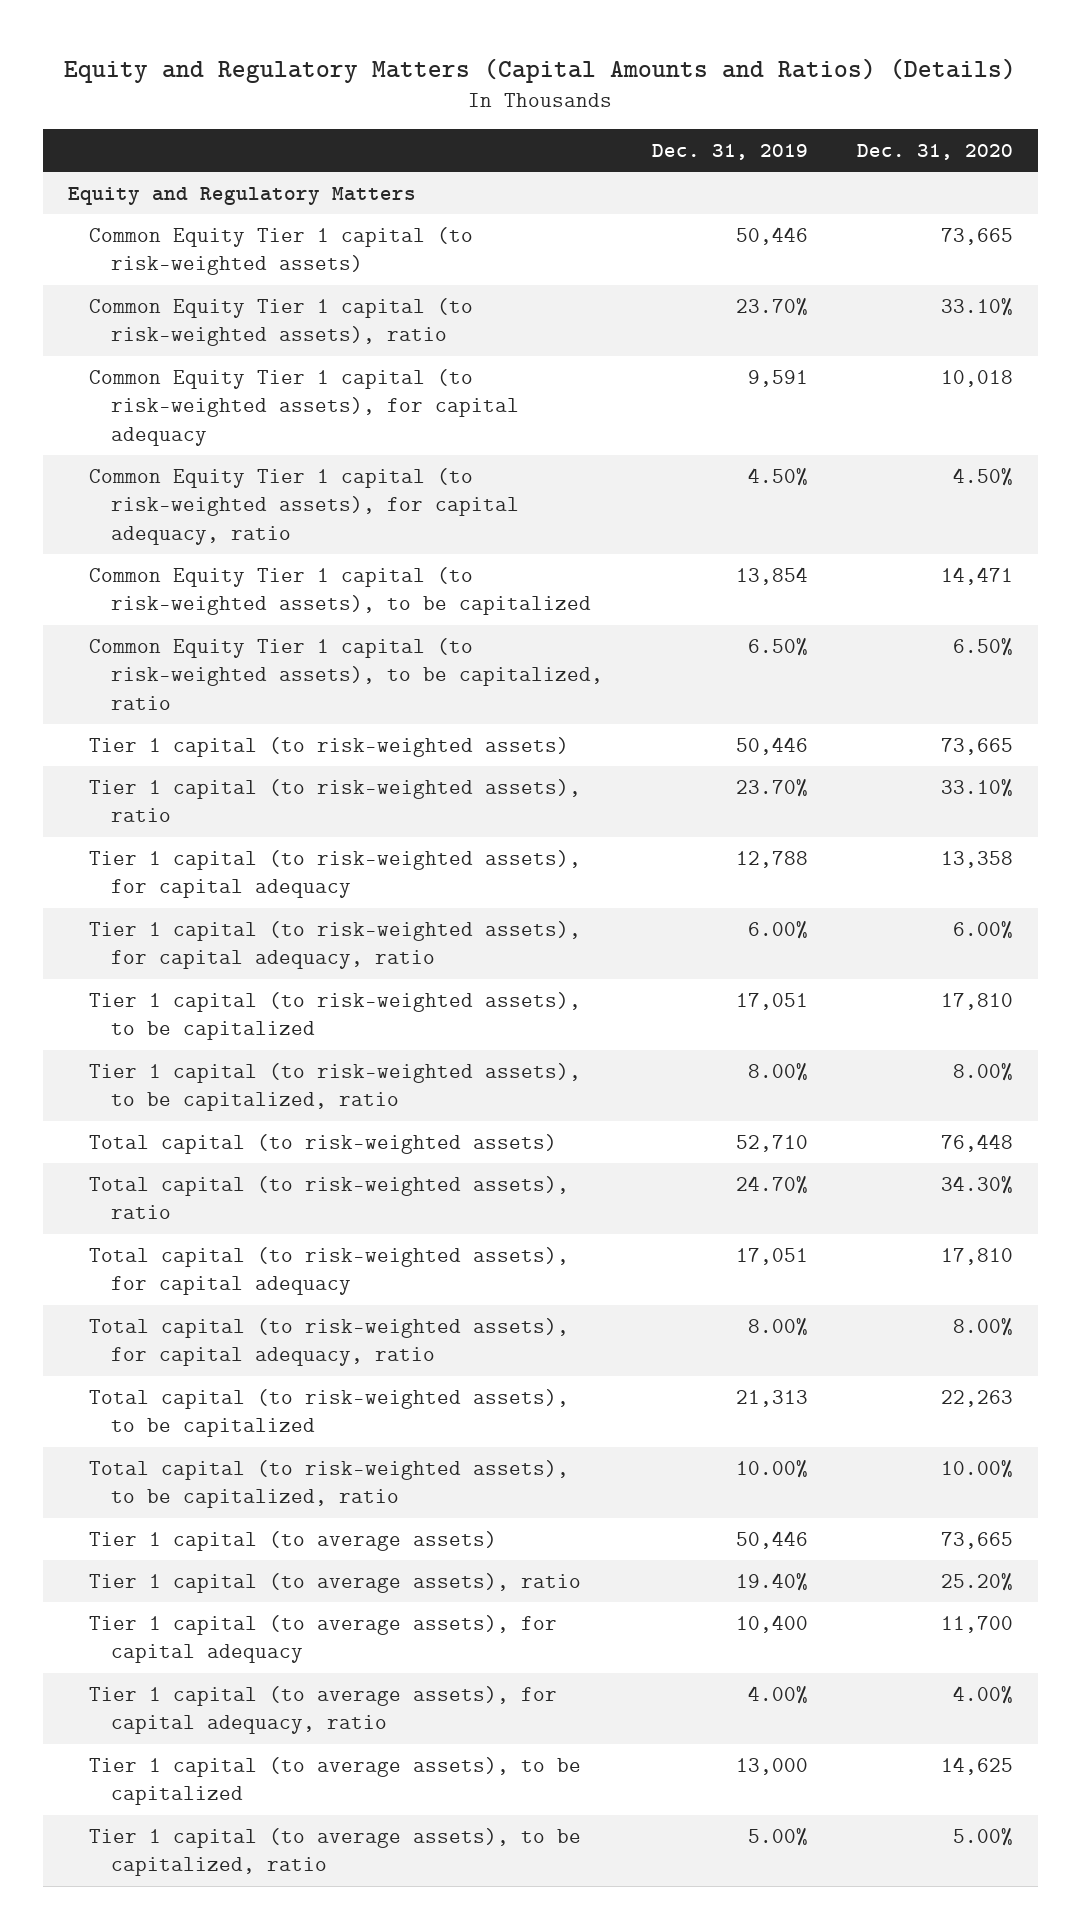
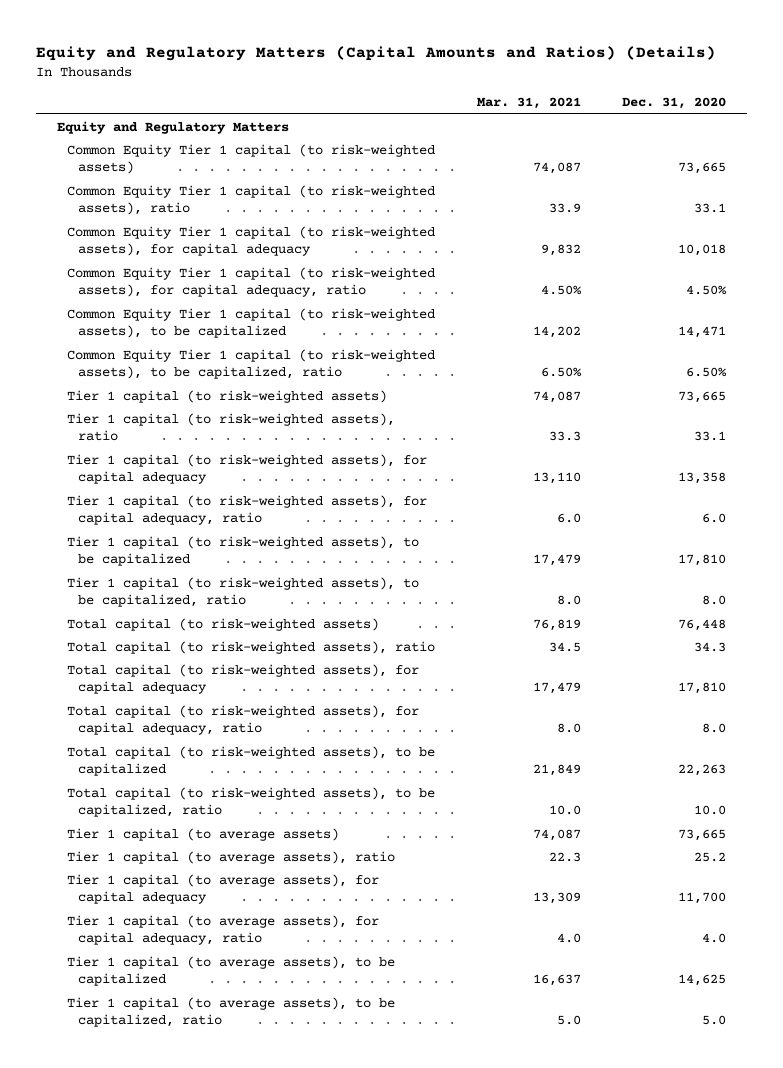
[652,143,809,160] Dec. 31, 2019 -> none
none -> [476,97,581,110] Mar. 31, 2021
[941,297,1014,316] 33.10% -> [694,202,727,213] 33.1
[941,778,1014,797] 33.10% -> [694,430,727,441] 33.1
[953,920,1014,939] 6.00% -> [702,512,727,523] 6.0
[953,1062,1014,1081] 8.00% -> [702,594,727,605] 8.0
[941,1175,1014,1194] 34.30% -> [694,641,727,652] 34.3
[953,1317,1014,1336] 8.00% -> [702,722,727,733] 8.0
[941,1459,1014,1478] 10.00% -> [694,804,727,815] 10.0
[941,1572,1014,1591] 25.20% -> [694,851,727,862] 25.2
[953,1685,1014,1704] 4.00% -> [702,932,727,943] 4.0
[953,1827,1014,1846] 5.00% -> [702,1014,727,1025] 5.0

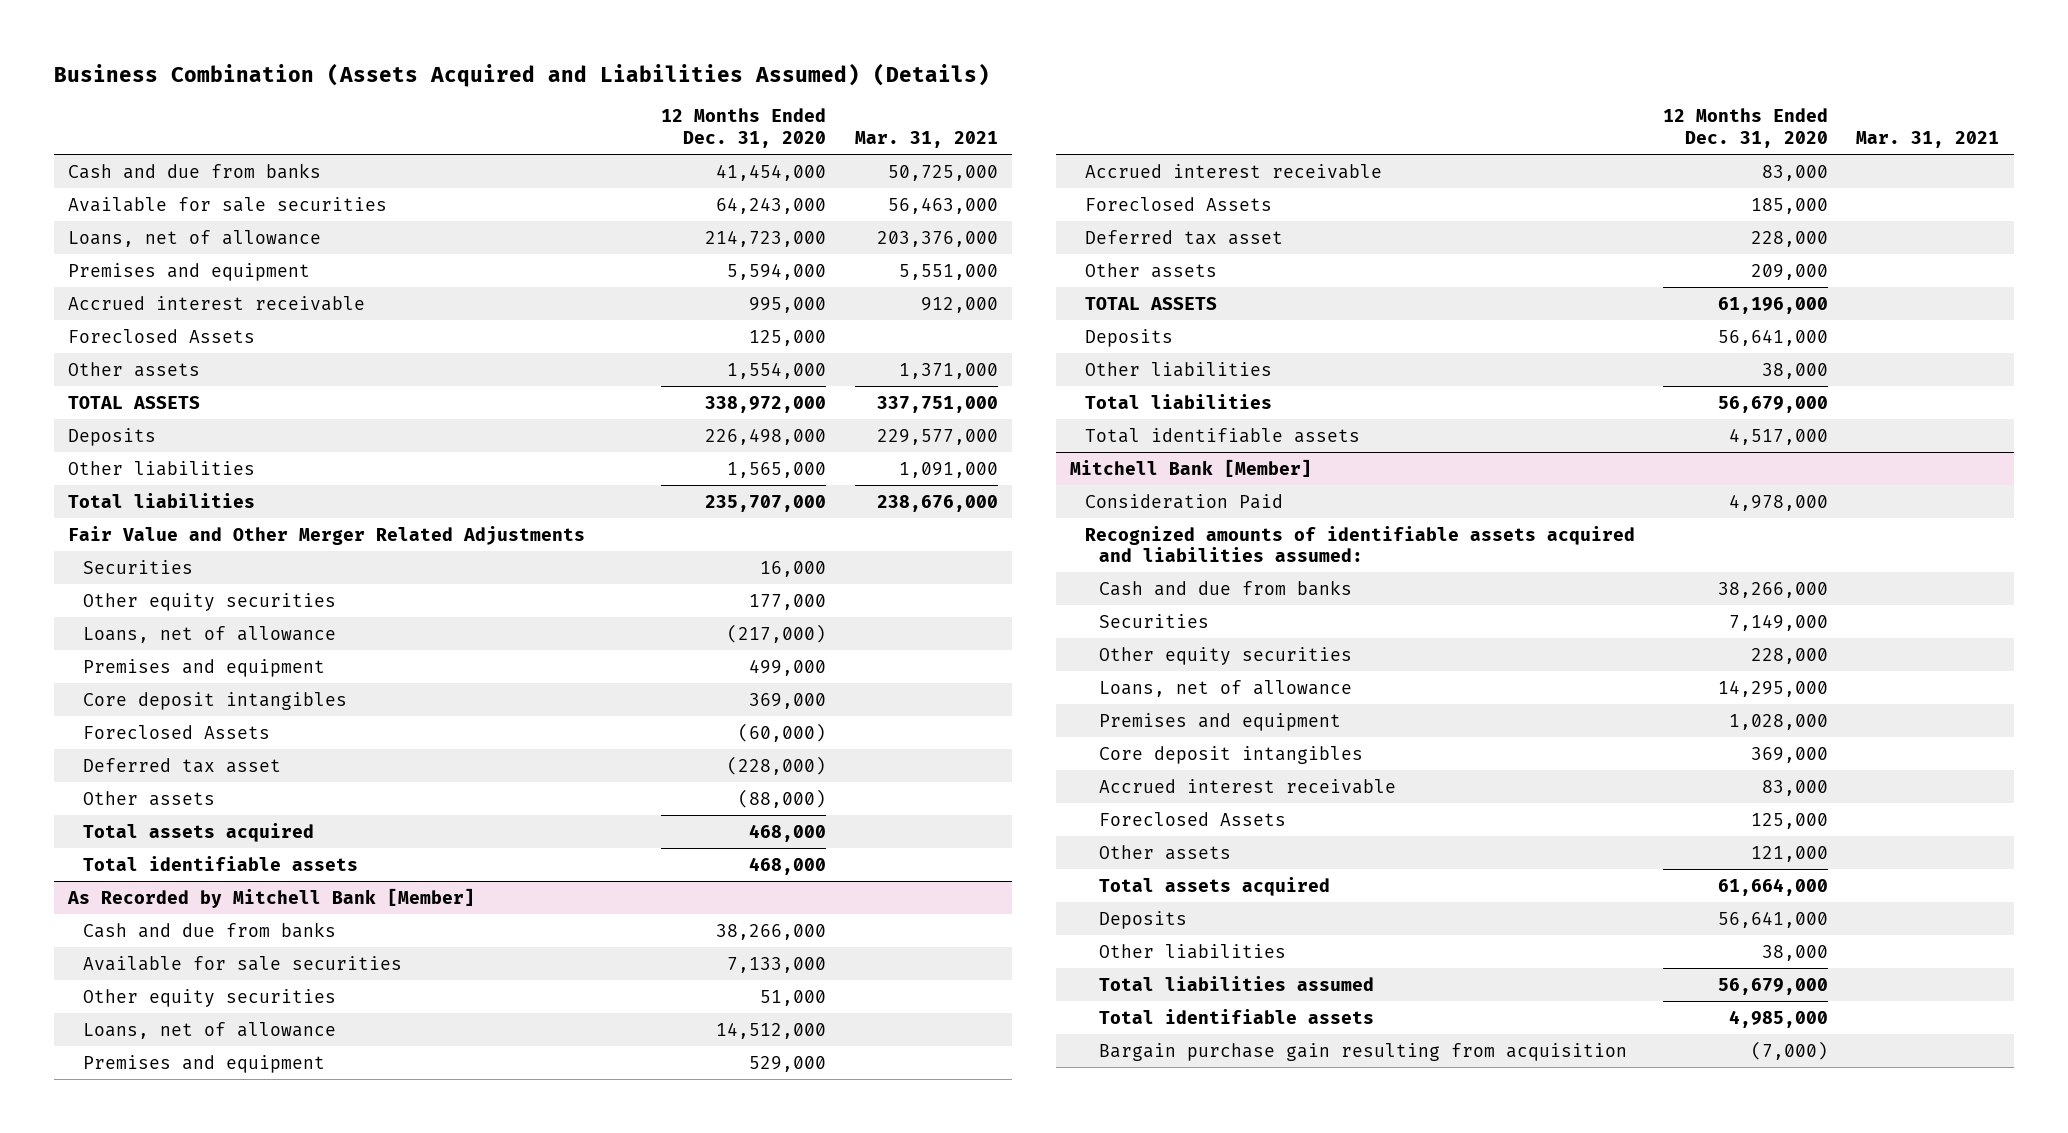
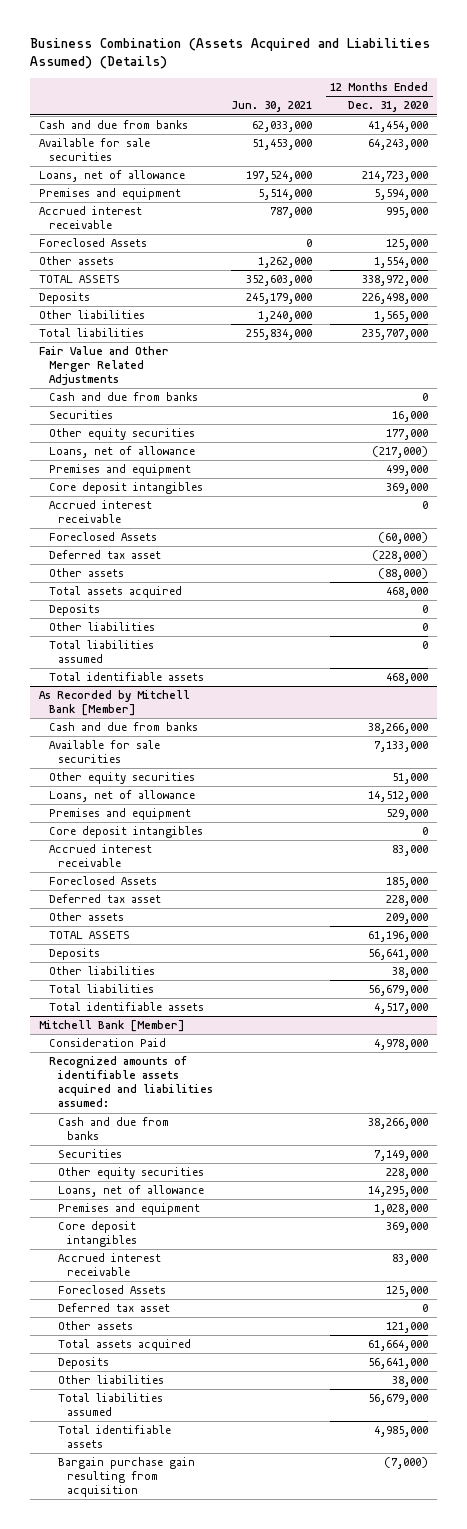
[854,130,998,148] Mar. 31, 2021 -> none
none -> [231,101,313,113] Jun. 30, 2021
none -> [48,392,198,402] Cash and due from banks
none -> [48,500,152,524] Accrued interest receivable
none -> [48,604,100,617] Deposits
none -> [48,622,155,632] Other liabilities
none -> [48,640,154,664] Total liabilities assumed
none -> [48,826,203,839] Core deposit intangibles
none -> [58,1303,171,1313] Deferred tax asset

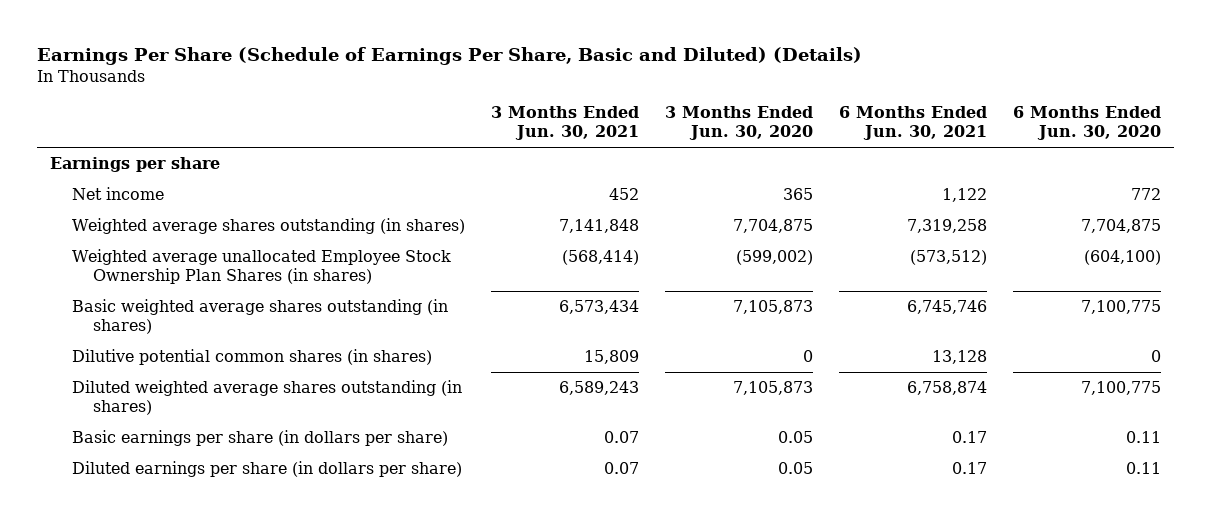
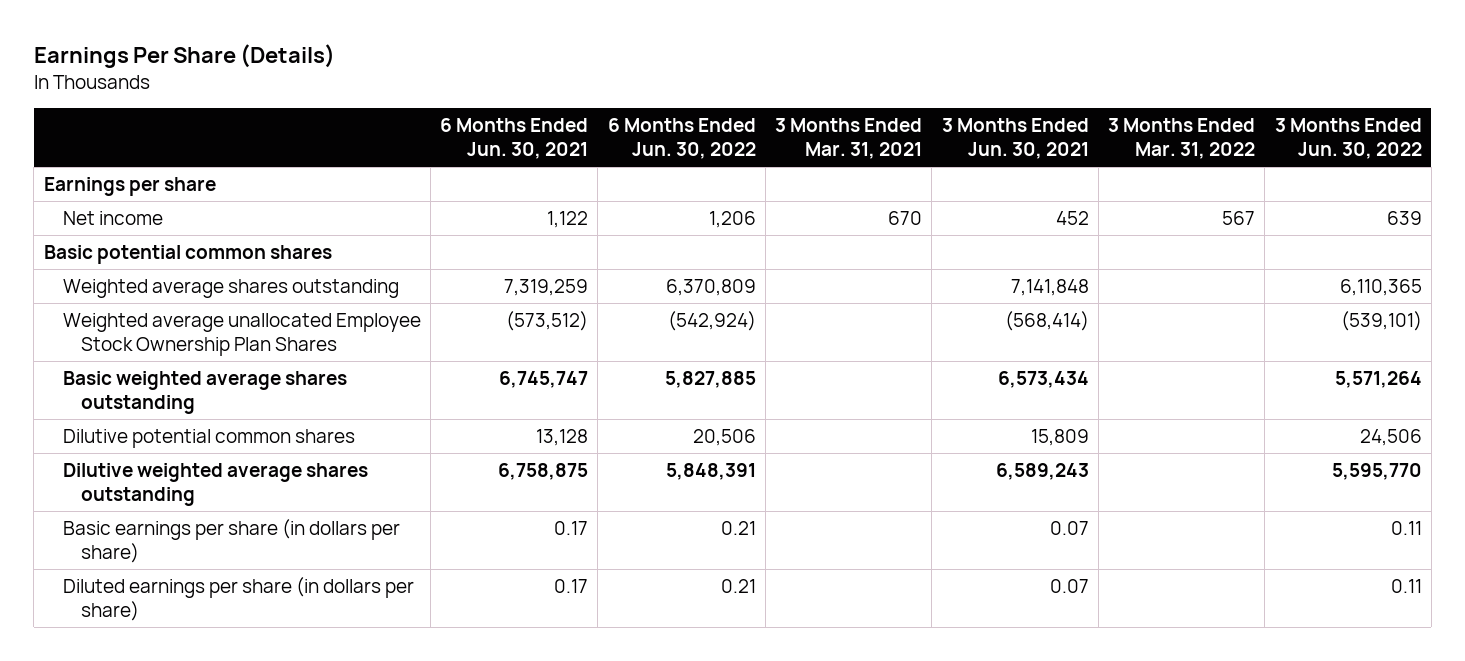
[36,46,862,65] Earnings Per Share (Schedule of Earnings Per Share, Basic and Diluted) (Details) -> [33,44,335,69] Earnings Per Share (Details)
[664,106,813,141] 3 Months Ended Jun. 30, 2020 -> none
[1012,106,1161,141] 6 Months Ended Jun. 30, 2020 -> none
none -> [607,117,756,159] 6 Months Ended Jun. 30, 2022
none -> [775,117,923,159] 3 Months Ended Mar. 31, 2021
none -> [1108,117,1256,159] 3 Months Ended Mar. 31, 2022
none -> [1274,117,1422,159] 3 Months Ended Jun. 30, 2022
none -> [43,245,332,265] Basic potential common shares
[71,218,465,235] Weighted average shares outstanding (in shares) -> [62,279,399,299] Weighted average shares outstanding
[906,219,987,234] 7,319,258 -> [504,279,589,297] 7,319,259
[71,249,451,285] Weighted average unallocated Employee Stock Ownership Plan Shares (in shares) -> [62,313,421,357] Weighted average unallocated Employee Stock Ownership Plan Shares
[71,299,448,335] Basic weighted average shares outstanding (in shares) -> [62,371,347,415] Basic weighted average shares outstanding
[906,300,987,315] 6,745,746 -> [499,371,589,389] 6,745,747
[71,349,432,366] Dilutive potential common shares (in shares) -> [62,429,355,449] Dilutive potential common shares
[71,380,462,416] Diluted weighted average shares outstanding (in shares) -> [62,463,368,507] Dilutive weighted average shares outstanding
[906,381,987,396] 6,758,874 -> [498,463,589,481] 6,758,875

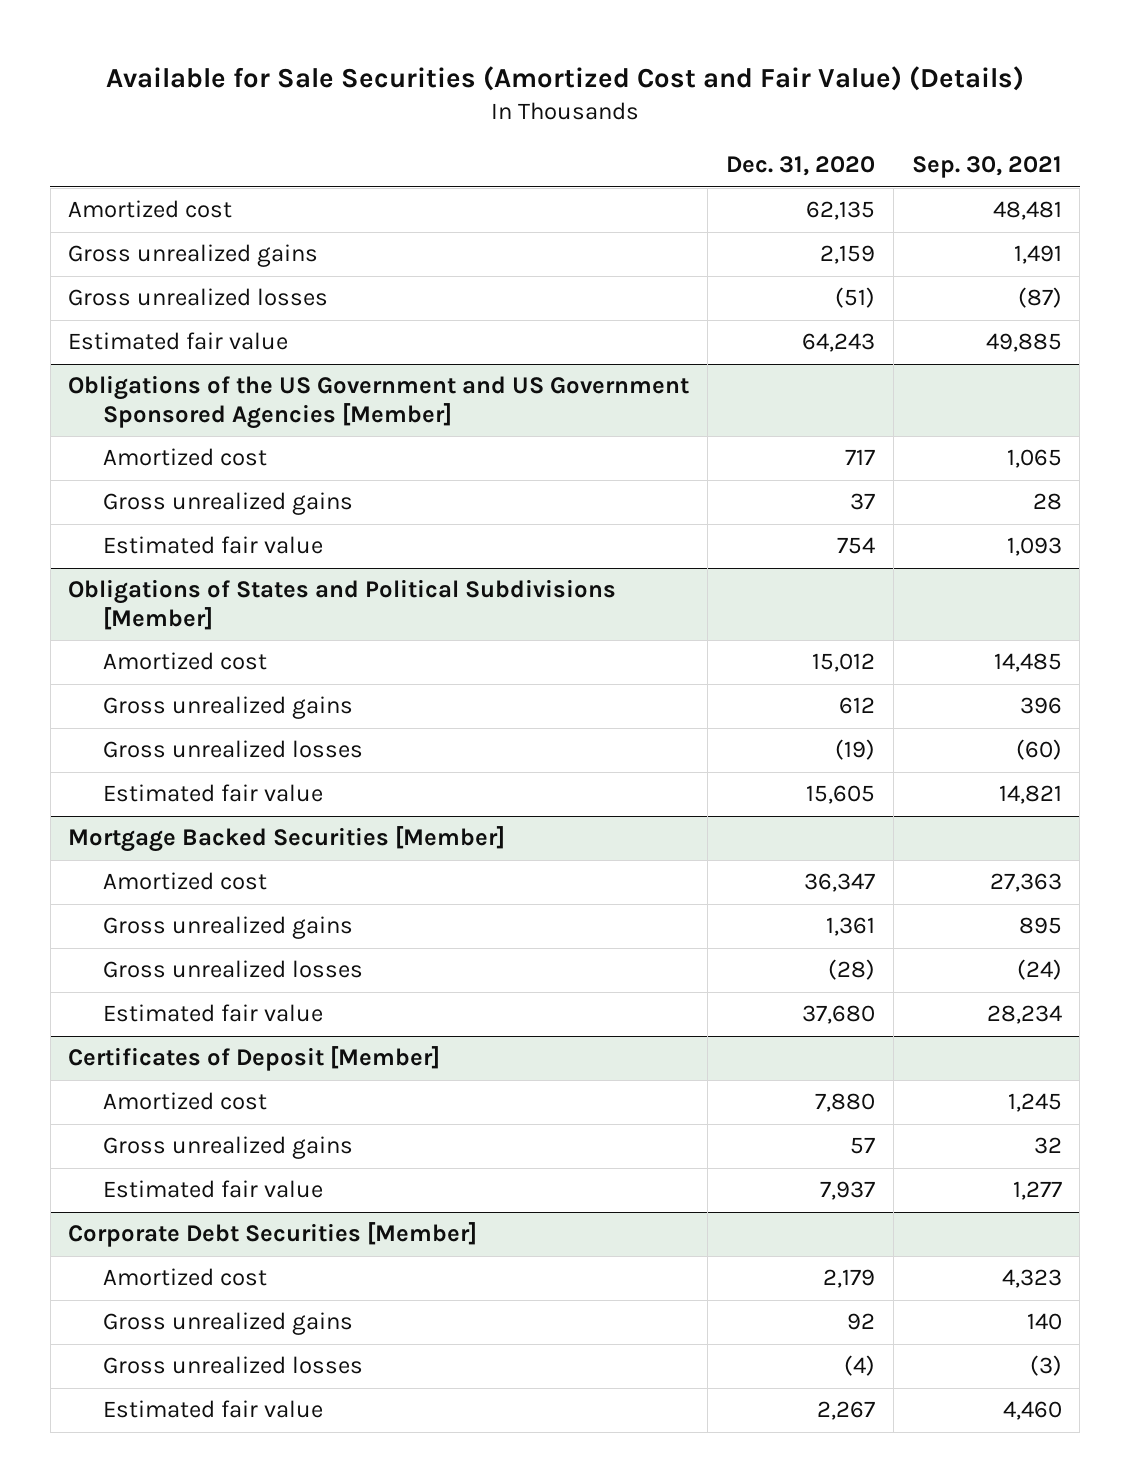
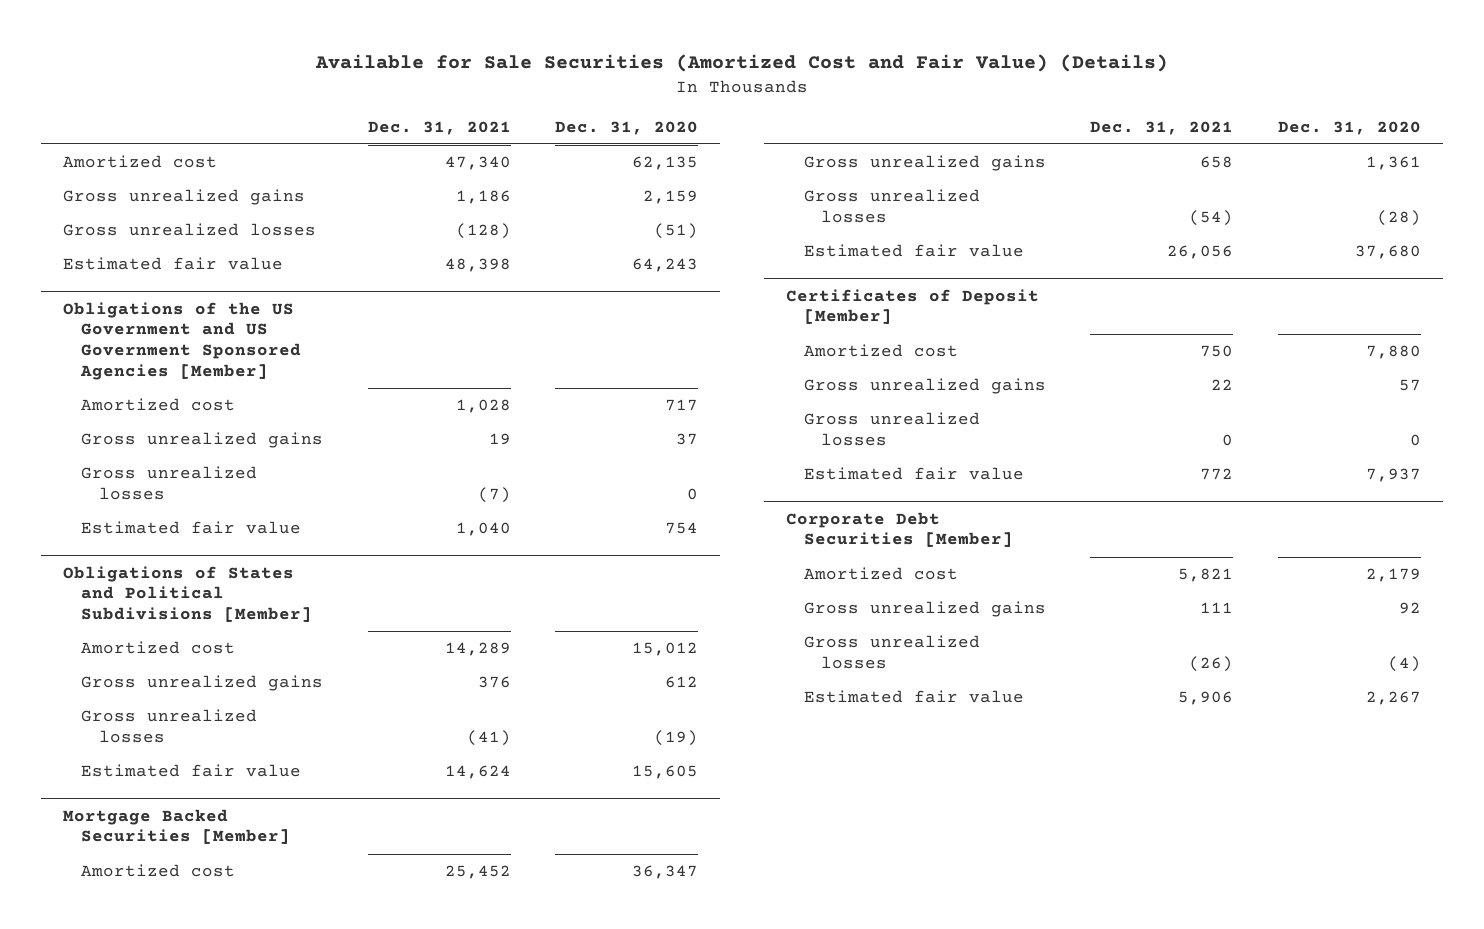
[911,156,1062,179] Sep. 30, 2021 -> none
none -> [367,120,511,135] Dec. 31, 2021
none -> [81,466,258,500] Gross unrealized losses
none -> [803,412,980,446] Gross unrealized losses

